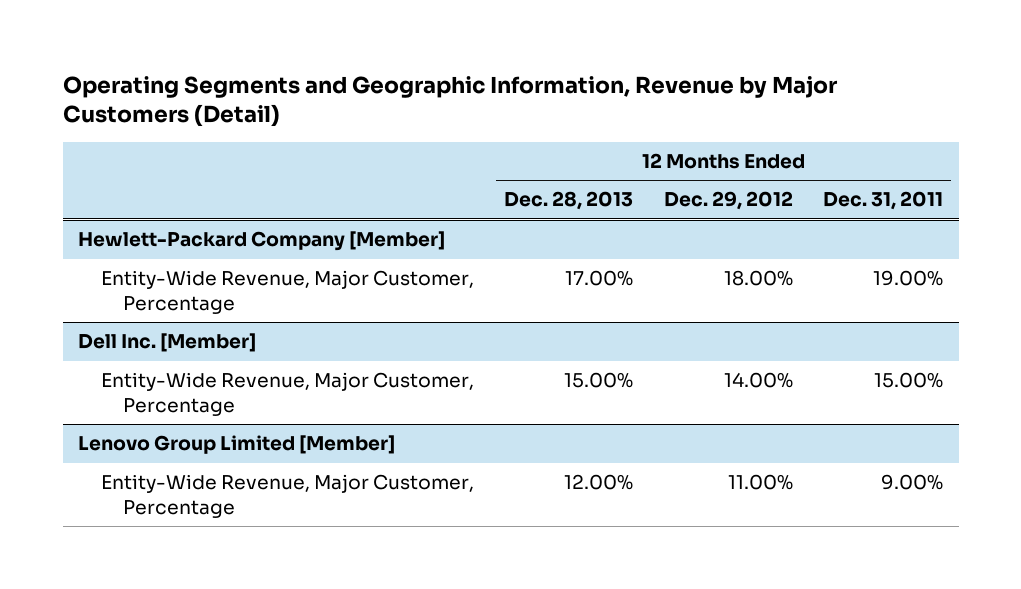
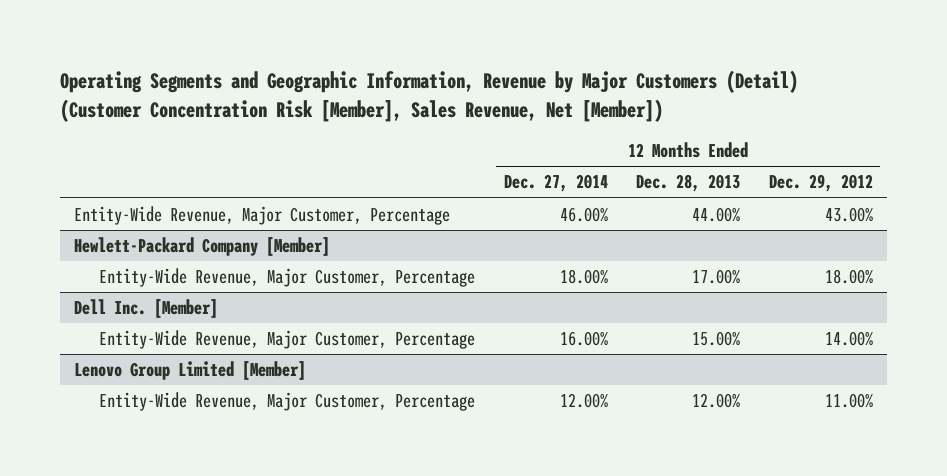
[62,75,838,128] Operating Segments and Geographic Information, Revenue by Major Customers (Detail) -> [59,70,798,122] Operating Segments and Geographic Information, Revenue by Major Customers (Detail) (Customer Concentration Risk [Member], Sales Revenue, Net [Member])
[823,191,944,211] Dec. 31, 2011 -> none
none -> [503,174,608,193] Dec. 27, 2014
none -> [74,206,451,226] Entity-Wide Revenue, Major Customer, Percentage

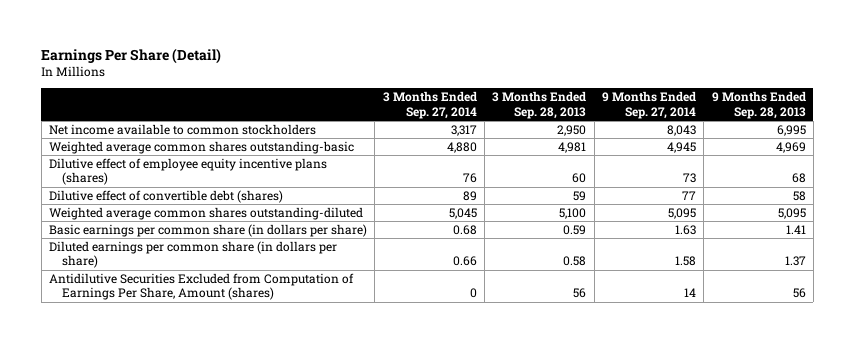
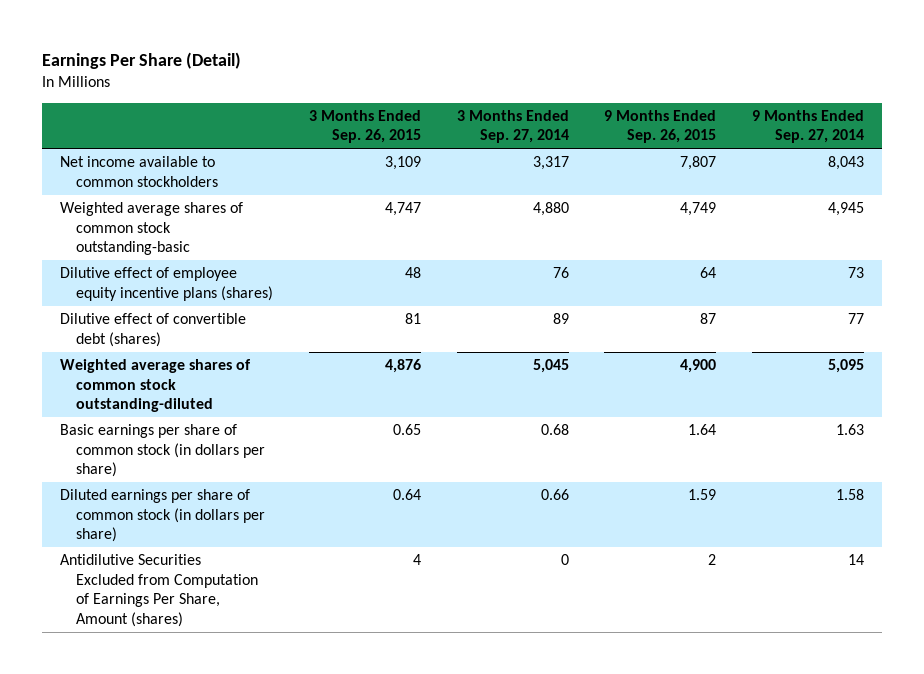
[492,91,587,119] 3 Months Ended Sep. 28, 2013 -> none
[711,91,806,119] 9 Months Ended Sep. 28, 2013 -> none
none -> [309,109,422,144] 3 Months Ended Sep. 26, 2015
none -> [604,109,717,144] 9 Months Ended Sep. 26, 2015
[49,141,355,155] Weighted average common shares outstanding-basic -> [60,202,244,256] Weighted average shares of common stock outstanding-basic
[49,207,364,221] Weighted average common shares outstanding-diluted -> [60,359,252,413] Weighted average shares of common stock outstanding-diluted
[49,224,368,238] Basic earnings per common share (in dollars per share) -> [60,424,266,478] Basic earnings per share of common stock (in dollars per share)
[49,241,338,269] Diluted earnings per common share (in dollars per share) -> [60,489,266,543] Diluted earnings per share of common stock (in dollars per share)

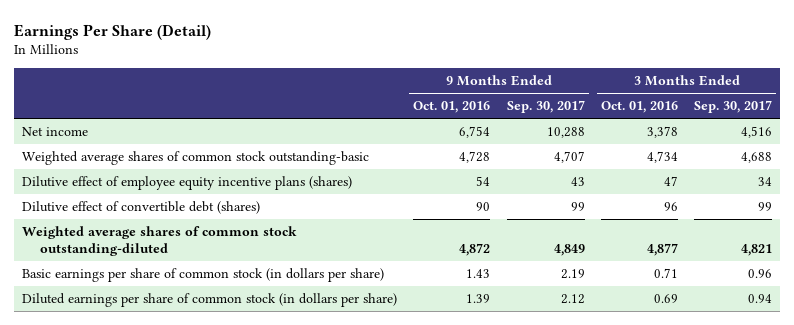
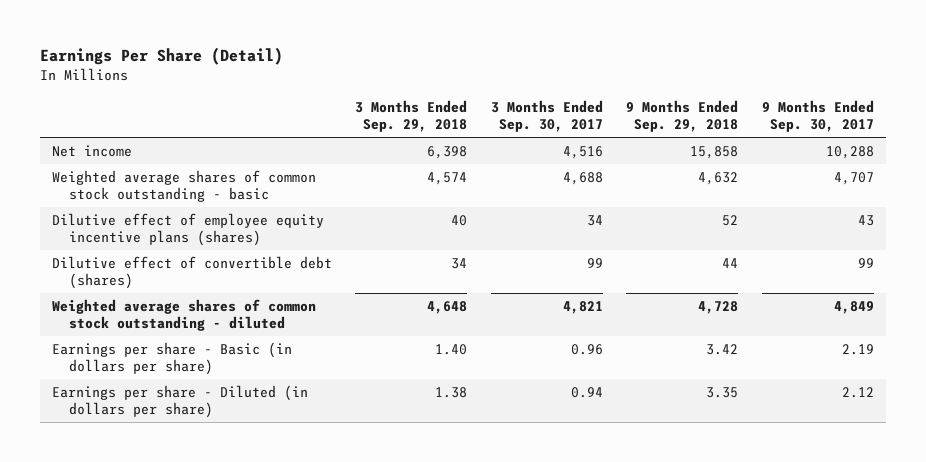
[413,101,491,114] Oct. 01, 2016 -> none
[600,101,678,114] Oct. 01, 2016 -> none
none -> [355,100,468,133] 3 Months Ended Sep. 29, 2018
none -> [626,100,739,133] 9 Months Ended Sep. 29, 2018
[22,151,370,166] Weighted average shares of common stock outstanding-basic -> [51,169,316,203] Weighted average shares of common stock outstanding - basic
[22,226,298,256] Weighted average shares of common stock outstanding-diluted -> [51,298,316,332] Weighted average shares of common stock outstanding - diluted
[22,268,385,283] Basic earnings per share of common stock (in dollars per share) -> [51,341,292,376] Earnings per share - Basic (in dollars per share)
[22,293,398,308] Diluted earnings per share of common stock (in dollars per share) -> [51,384,308,419] Earnings per share - Diluted (in dollars per share)

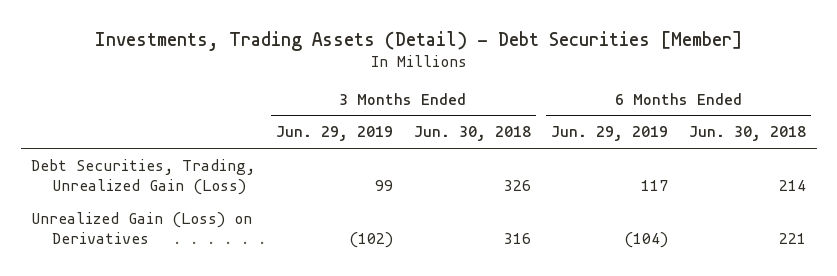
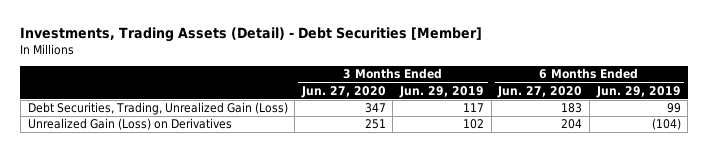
[413,126,531,142] Jun. 30, 2018 -> none
[689,126,807,142] Jun. 30, 2018 -> none
none -> [300,85,386,98] Jun. 27, 2020
none -> [497,85,583,98] Jun. 27, 2020
[374,179,393,191] 99 -> [463,103,485,113] 117
[641,179,669,191] 117 -> [666,103,681,114] 99
[348,231,393,248] (102) -> [463,119,485,130] 102

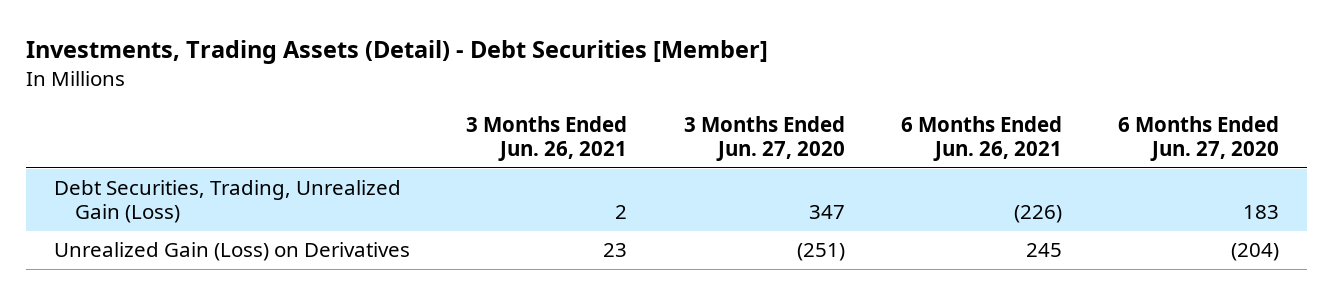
[399,85,485,98] Jun. 29, 2019 -> none
[595,85,681,98] Jun. 29, 2019 -> none
none -> [466,116,628,162] 3 Months Ended Jun. 26, 2021
none -> [900,116,1062,162] 6 Months Ended Jun. 26, 2021
[364,119,386,130] 251 -> [796,243,845,262] (251)
[561,119,583,130] 204 -> [1230,243,1279,262] (204)

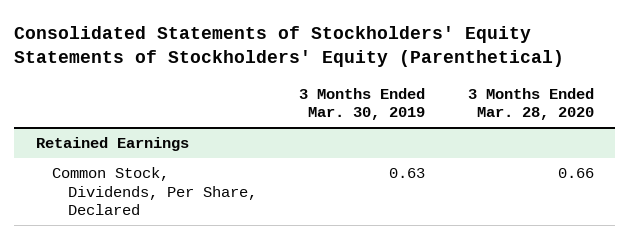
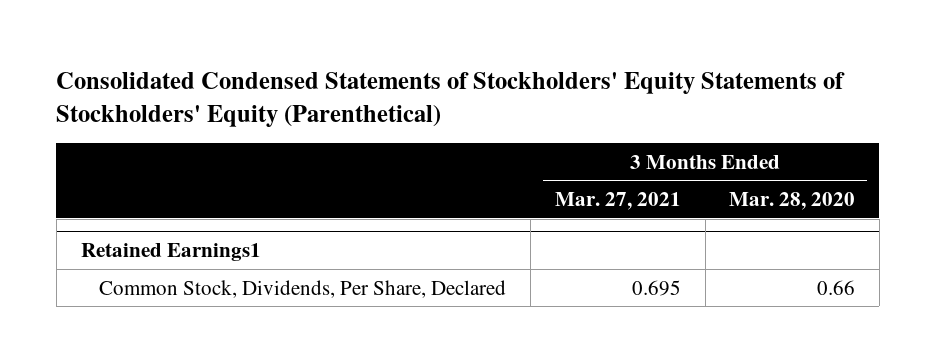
[14,25,565,68] Consolidated Statements of Stockholders' Equity Statements of Stockholders' Equity (Parenthetical) -> [56,72,846,128] Consolidated Condensed Statements of Stockholders' Equity Statements of Stockholders' Equity (Parenthetical)
[299,88,426,121] 3 Months Ended Mar. 30, 2019 -> none
none -> [554,192,681,211] Mar. 27, 2021
[35,137,189,152] Retained Earnings -> [80,243,261,262] Retained Earnings1

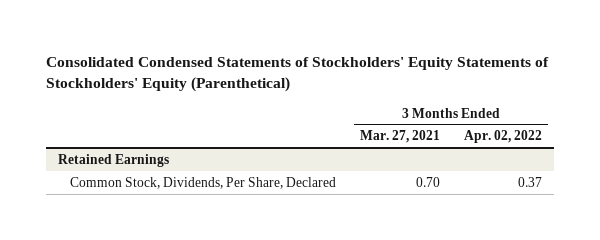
[729,192,856,211] Mar. 28, 2020 -> none
none -> [463,130,542,144] Apr. 02, 2022
[80,243,261,262] Retained Earnings1 -> [58,153,170,167] Retained Earnings
[631,279,681,296] 0.695 -> [415,176,440,187] 0.70

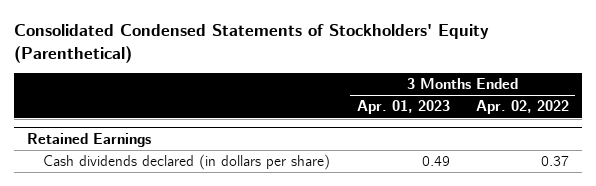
[45,57,549,93] Consolidated Condensed Statements of Stockholders' Equity Statements of Stockholders' Equity (Parenthetical) -> [14,24,490,63] Consolidated Condensed Statements of Stockholders' Equity (Parenthetical)
[359,130,440,144] Mar. 27, 2021 -> none
none -> [356,100,450,115] Apr. 01, 2023
[69,176,336,189] Common Stock, Dividends, Per Share, Declared -> [43,154,331,171] Cash dividends declared (in dollars per share)

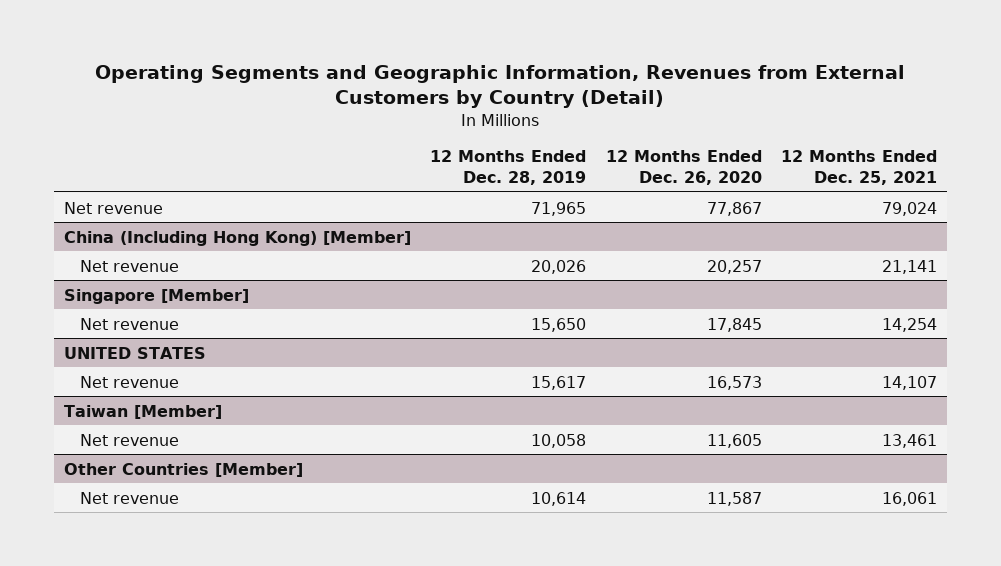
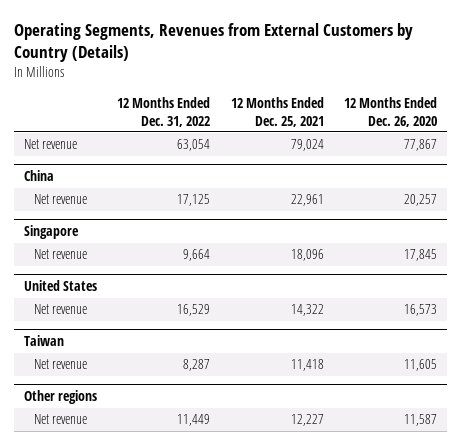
[95,64,906,108] Operating Segments and Geographic Information, Revenues from External Customers by Country (Detail) -> [13,22,413,62] Operating Segments, Revenues from External Customers by Country (Details)
[430,150,587,185] 12 Months Ended Dec. 28, 2019 -> none
none -> [117,96,211,127] 12 Months Ended Dec. 31, 2022
[63,230,411,246] China (Including Hong Kong) [Member] -> [23,170,54,182] China
[882,259,938,274] 21,141 -> [290,194,324,207] 22,961
[63,288,249,304] Singapore [Member] -> [23,225,79,240] Singapore
[882,317,938,332] 14,254 -> [290,249,324,262] 18,096
[63,346,206,359] UNITED STATES -> [23,280,97,292] United States
[882,375,938,390] 14,107 -> [290,304,324,317] 14,322
[63,404,222,419] Taiwan [Member] -> [23,335,64,347] Taiwan
[882,433,938,448] 13,461 -> [290,359,324,372] 11,418
[63,462,303,477] Other Countries [Member] -> [23,390,97,405] Other regions
[882,491,938,506] 16,061 -> [290,414,324,427] 12,227

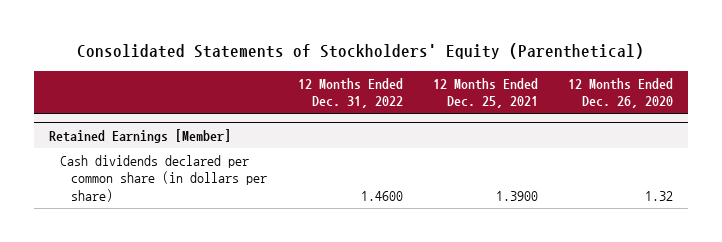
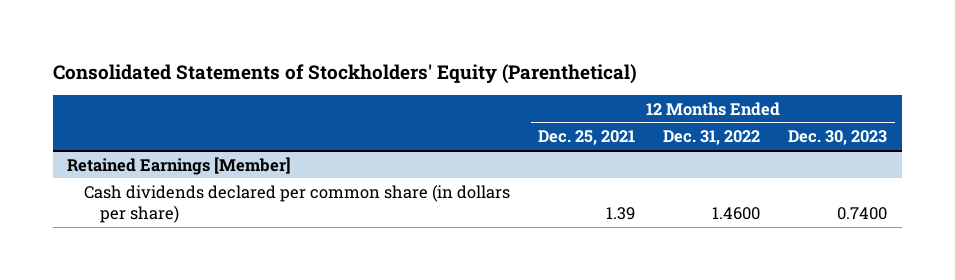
[567,78,673,109] 12 Months Ended Dec. 26, 2020 -> none
none -> [788,130,888,146] Dec. 30, 2023
[495,190,538,201] 1.3900 -> [605,206,635,220] 1.39

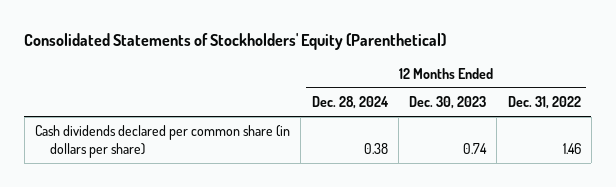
[537,130,635,146] Dec. 25, 2021 -> none
none -> [311,96,389,110] Dec. 28, 2024
[67,156,292,175] Retained Earnings [Member] -> none
[712,206,761,220] 1.4600 -> [562,143,581,155] 1.46
[837,206,888,220] 0.7400 -> [463,143,488,155] 0.74

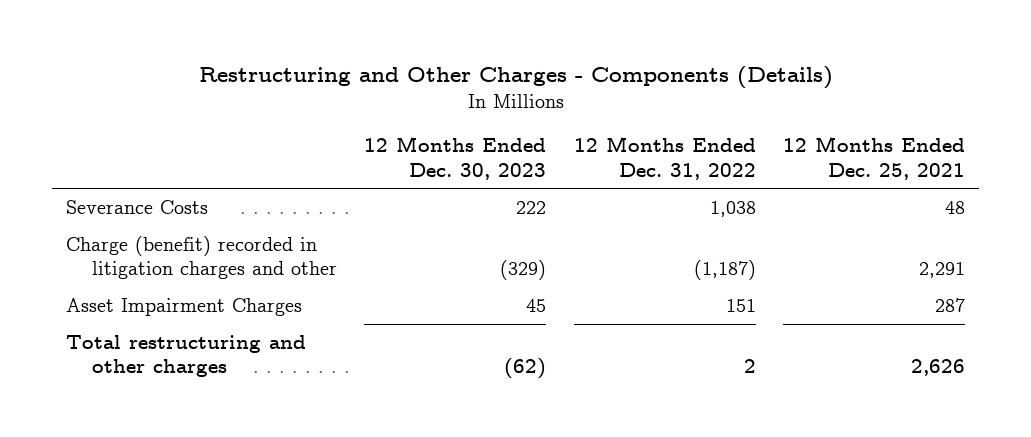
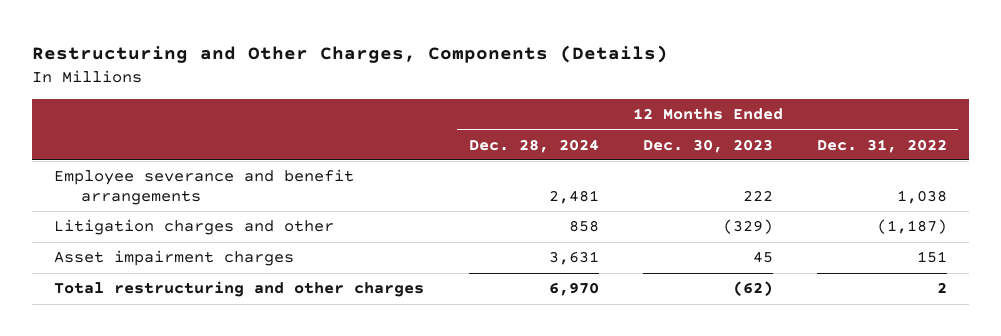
[198,65,833,89] Restructuring and Other Charges - Components (Details) -> [32,44,669,63] Restructuring and Other Charges, Components (Details)
[783,136,966,180] 12 Months Ended Dec. 25, 2021 -> none
none -> [468,138,599,153] Dec. 28, 2024
[65,199,208,214] Severance Costs -> [54,169,355,206] Employee severance and benefit arrangements
[65,235,337,280] Charge (benefit) recorded in litigation charges and other -> [54,219,335,236] Litigation charges and other
[65,297,302,316] Asset Impairment Charges -> [54,250,295,267] Asset impairment charges

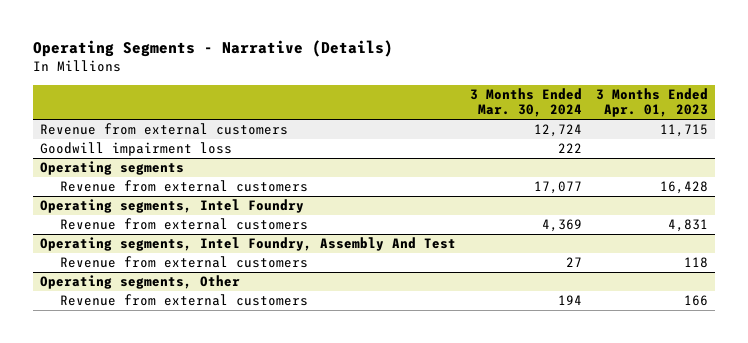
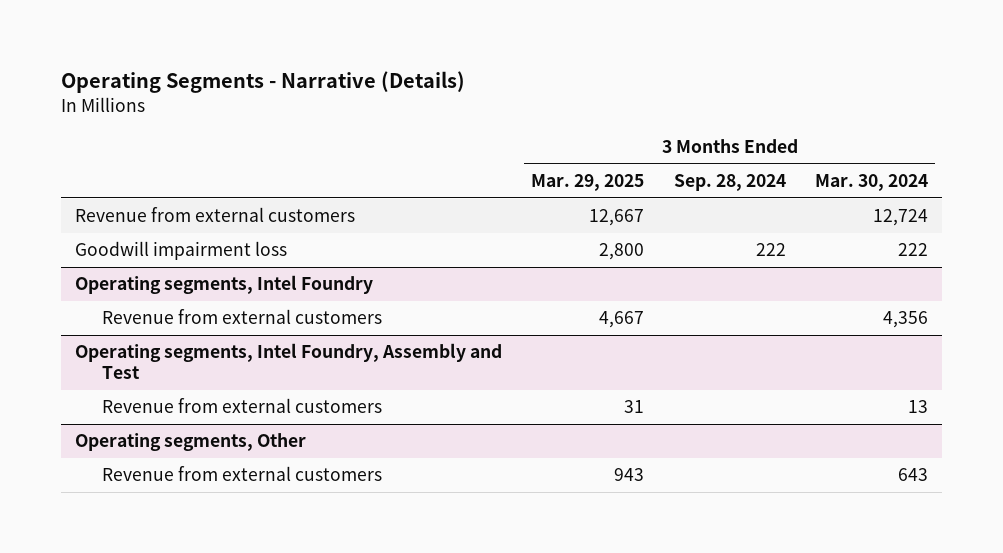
[596,88,709,118] 3 Months Ended Apr. 01, 2023 -> none
none -> [531,173,645,191] Mar. 29, 2025
none -> [673,173,786,191] Sep. 28, 2024
[39,161,184,176] Operating segments -> none
[60,180,309,193] Revenue from external customers -> none
[542,219,583,233] 4,369 -> [882,311,928,329] 4,356
[39,237,456,252] Operating segments, Intel Foundry, Assembly And Test -> [75,343,503,380] Operating segments, Intel Foundry, Assembly and Test
[566,257,583,268] 27 -> [907,400,928,414] 13
[558,295,583,306] 194 -> [897,468,928,482] 643

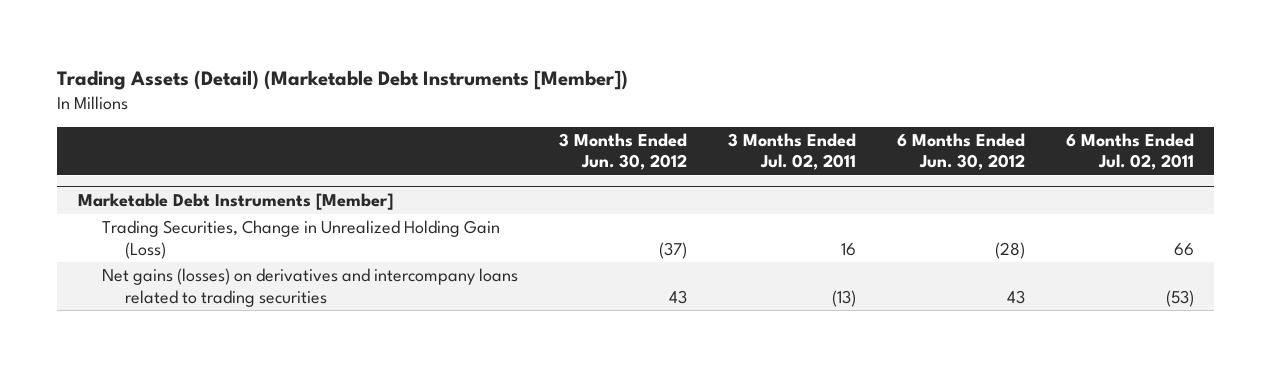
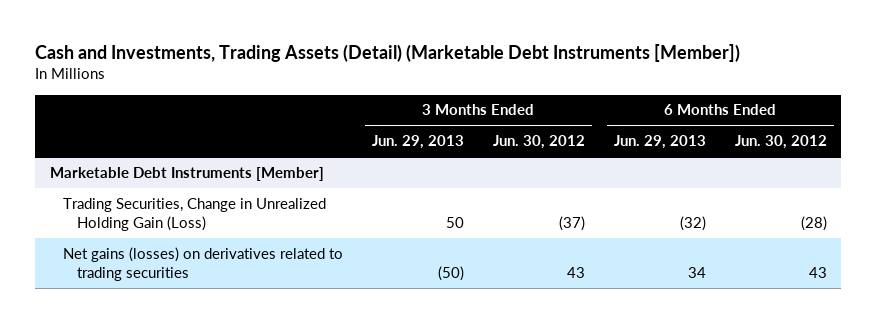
[57,69,629,90] Trading Assets (Detail) (Marketable Debt Instruments [Member]) -> [35,43,741,62] Cash and Investments, Trading Assets (Detail) (Marketable Debt Instruments [Member])
[727,132,856,171] 3 Months Ended Jul. 02, 2011 -> none
[1065,132,1194,171] 6 Months Ended Jul. 02, 2011 -> none
none -> [372,135,465,150] Jun. 29, 2013
none -> [613,135,706,150] Jun. 29, 2013
[101,268,518,307] Net gains (losses) on derivatives and intercompany loans related to trading securities -> [63,246,344,282] Net gains (losses) on derivatives related to trading securities

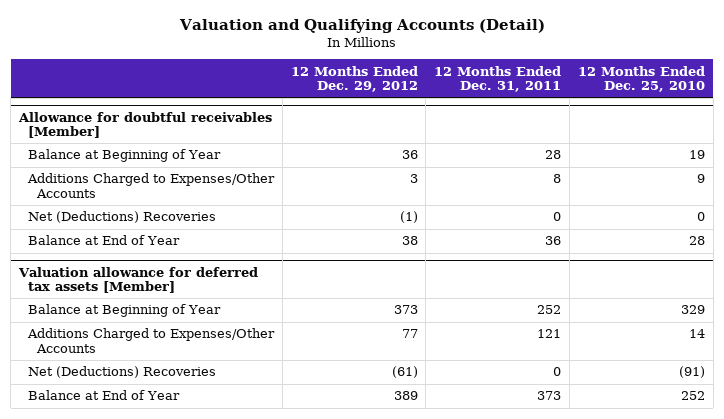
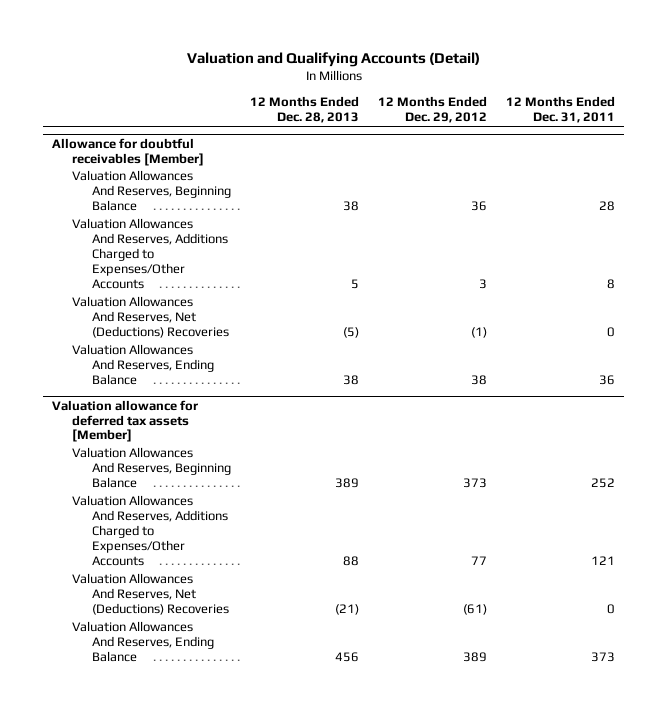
[578,65,706,93] 12 Months Ended Dec. 25, 2010 -> none
none -> [249,96,359,124] 12 Months Ended Dec. 28, 2013
[27,149,221,163] Balance at Beginning of Year -> [72,170,231,211] Valuation Allowances And Reserves, Beginning Balance
[26,173,275,198] Additions Charged to Expenses/Other Accounts -> [72,218,228,289] Valuation Allowances And Reserves, Additions Charged to Expenses/Other Accounts
[27,211,216,224] Net (Deductions) Recoveries -> [72,296,229,338] Valuation Allowances And Reserves, Net (Deductions) Recoveries
[27,235,180,246] Balance at End of Year -> [72,344,214,385] Valuation Allowances And Reserves, Ending Balance
[27,304,221,318] Balance at Beginning of Year -> [72,447,231,488] Valuation Allowances And Reserves, Beginning Balance
[26,328,275,353] Additions Charged to Expenses/Other Accounts -> [72,495,228,566] Valuation Allowances And Reserves, Additions Charged to Expenses/Other Accounts
[27,366,216,379] Net (Deductions) Recoveries -> [72,573,229,615] Valuation Allowances And Reserves, Net (Deductions) Recoveries
[27,390,180,401] Balance at End of Year -> [72,621,214,662] Valuation Allowances And Reserves, Ending Balance

